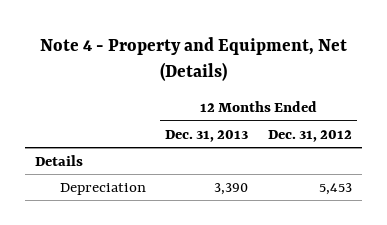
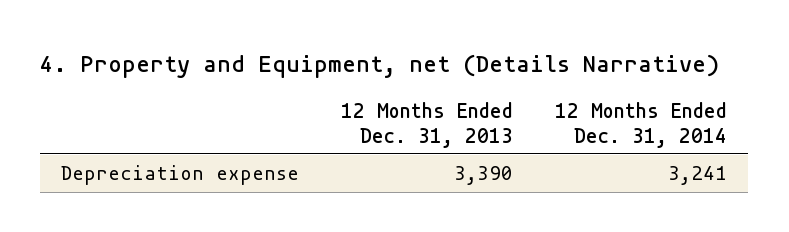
[39,37,347,82] Note 4 - Property and Equipment, Net (Details) -> [40,54,720,79] 4. Property and Equipment, net (Details Narrative)
[268,129,353,142] Dec. 31, 2012 -> none
none -> [555,101,728,148] 12 Months Ended Dec. 31, 2014
[35,155,84,167] Details -> none
[59,183,146,196] Depreciation -> [61,165,300,186] Depreciation expense

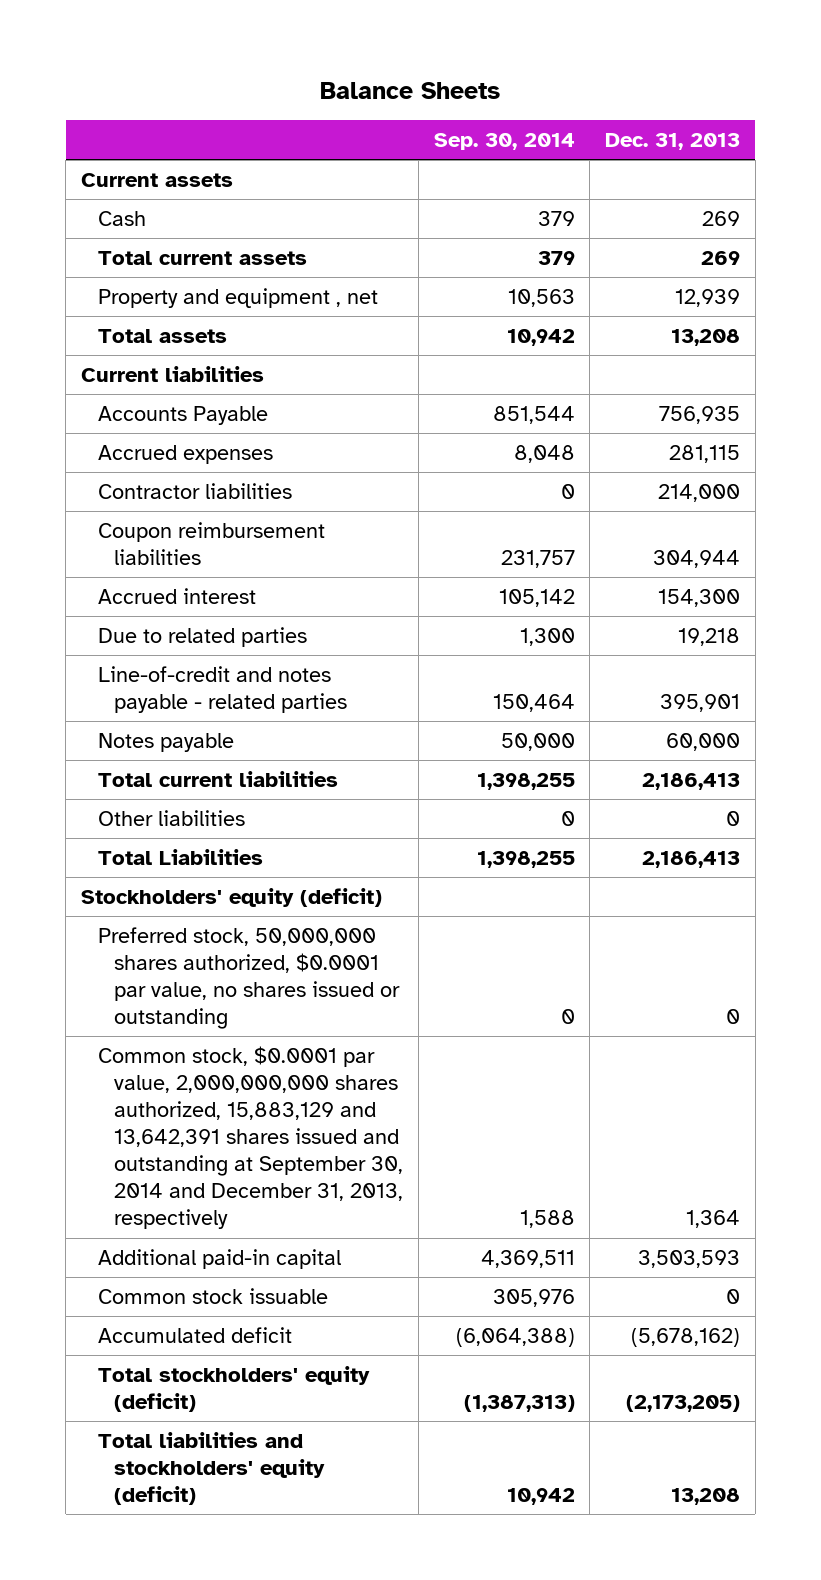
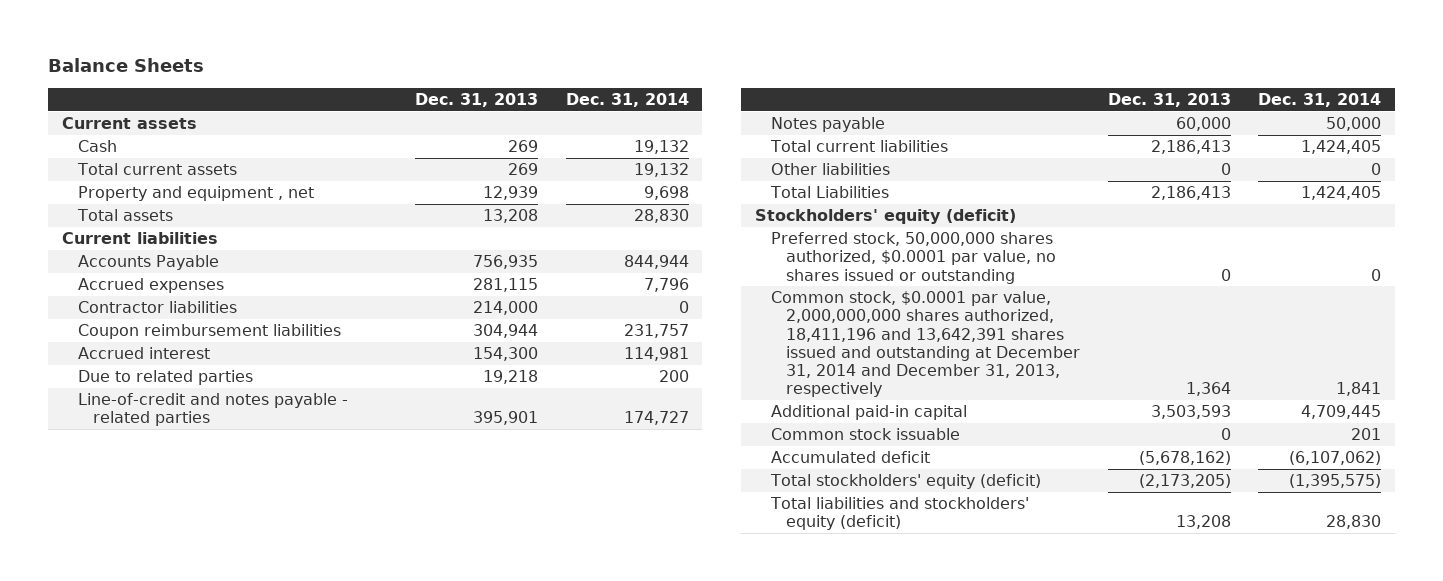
[433,132,575,150] Sep. 30, 2014 -> none
none -> [565,92,689,107] Dec. 31, 2014
[97,1045,404,1230] Common stock, $0.0001 par value, 2,000,000,000 shares authorized, 15,883,129 and 13,642,391 shares issued and outstanding at September 30, 2014 and December 31, 2013, respectively -> [770,291,1081,398] Common stock, $0.0001 par value, 2,000,000,000 shares authorized, 18,411,196 and 13,642,391 shares issued and outstanding at December 31, 2014 and December 31, 2013, respectively

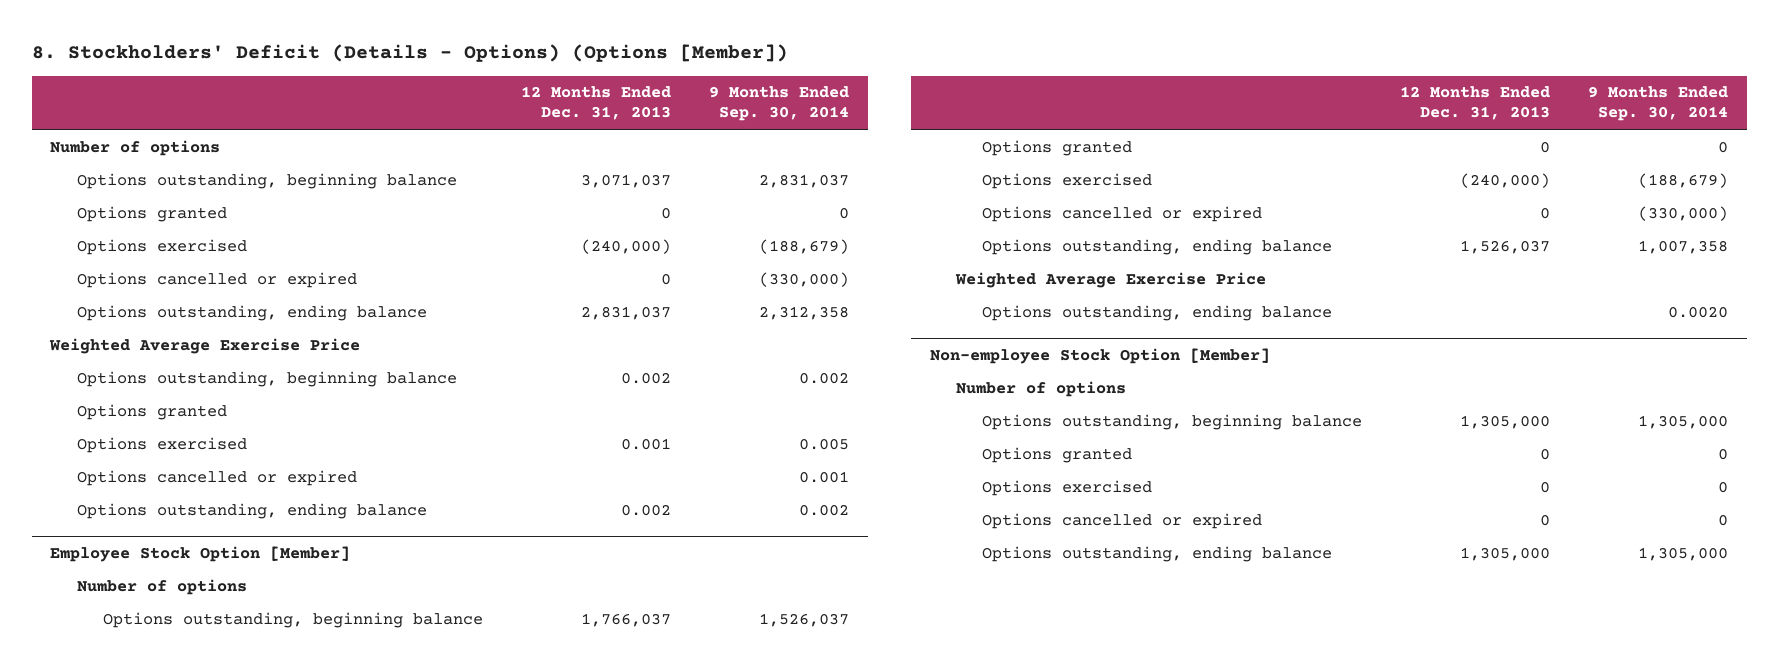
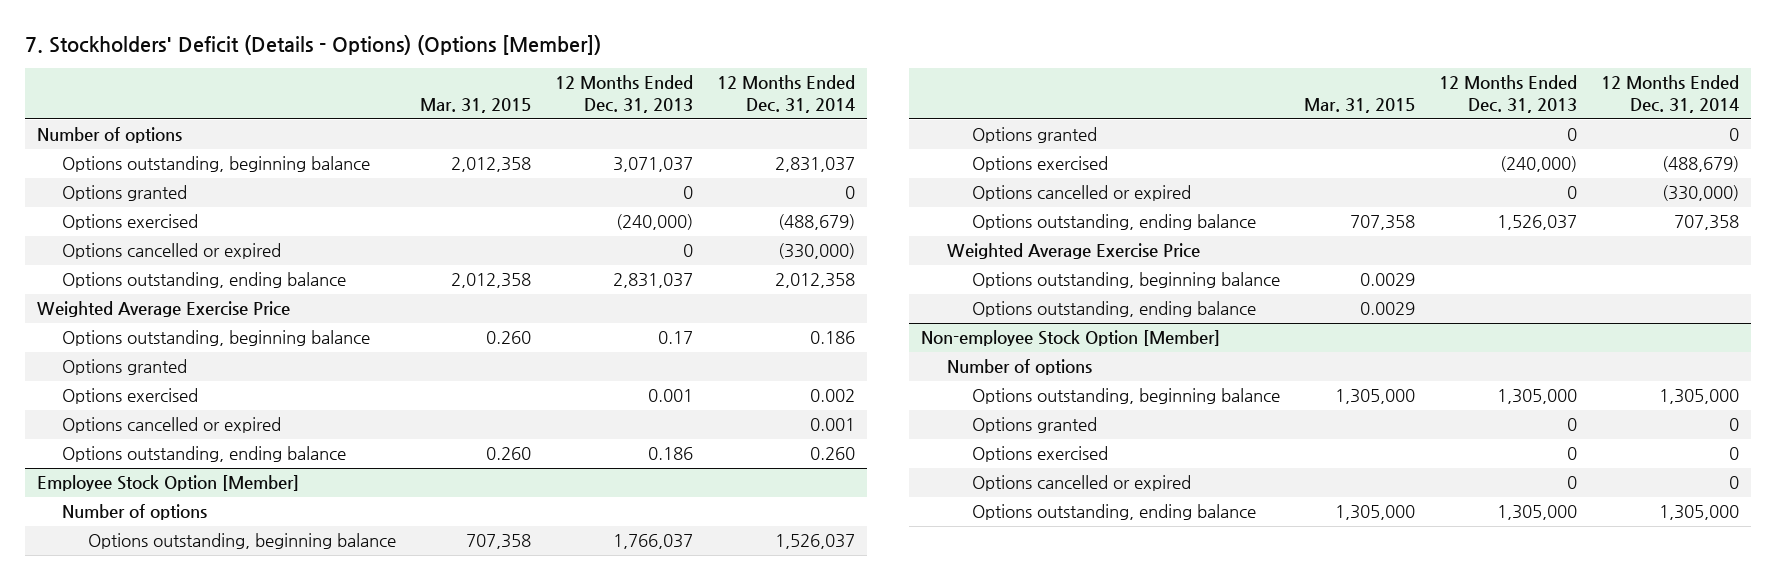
[31,44,788,63] 8. Stockholders' Deficit (Details - Options) (Options [Member]) -> [24,34,601,55] 7. Stockholders' Deficit (Details - Options) (Options [Member])
[708,86,849,122] 9 Months Ended Sep. 30, 2014 -> none
none -> [419,97,531,113] Mar. 31, 2015
none -> [716,75,855,113] 12 Months Ended Dec. 31, 2014
[620,371,671,384] 0.002 -> [657,331,693,345] 0.17
[620,503,671,516] 0.002 -> [647,447,693,461] 0.186
none -> [971,272,1280,289] Options outstanding, beginning balance

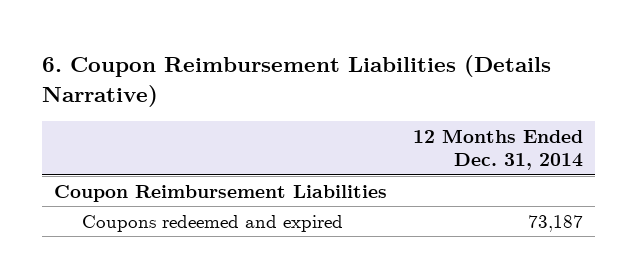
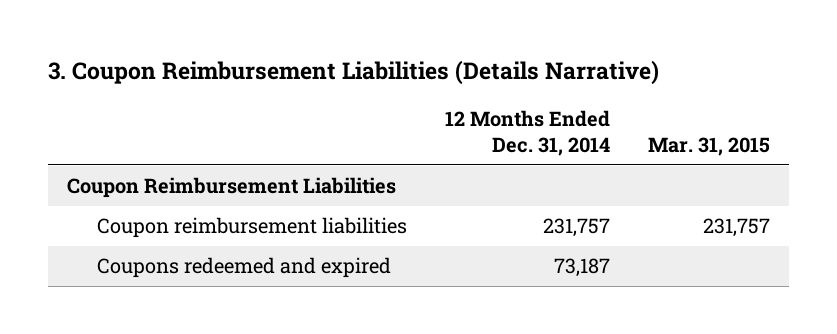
[41,54,551,107] 6. Coupon Reimbursement Liabilities (Details Narrative) -> [47,59,659,85] 3. Coupon Reimbursement Liabilities (Details Narrative)
none -> [648,136,771,156] Mar. 31, 2015
none -> [97,217,408,239] Coupon reimbursement liabilities

